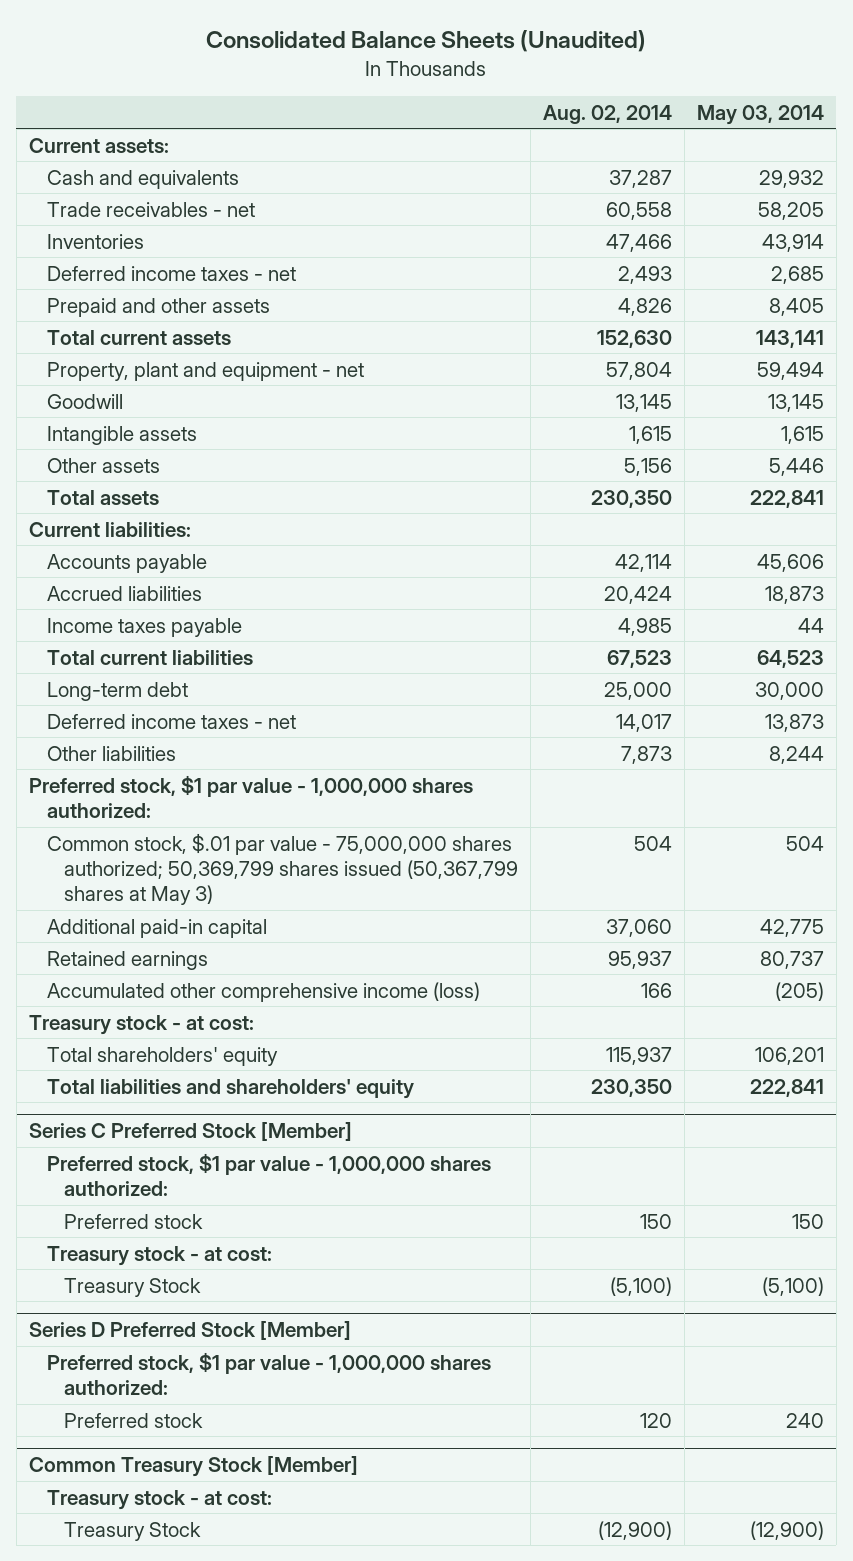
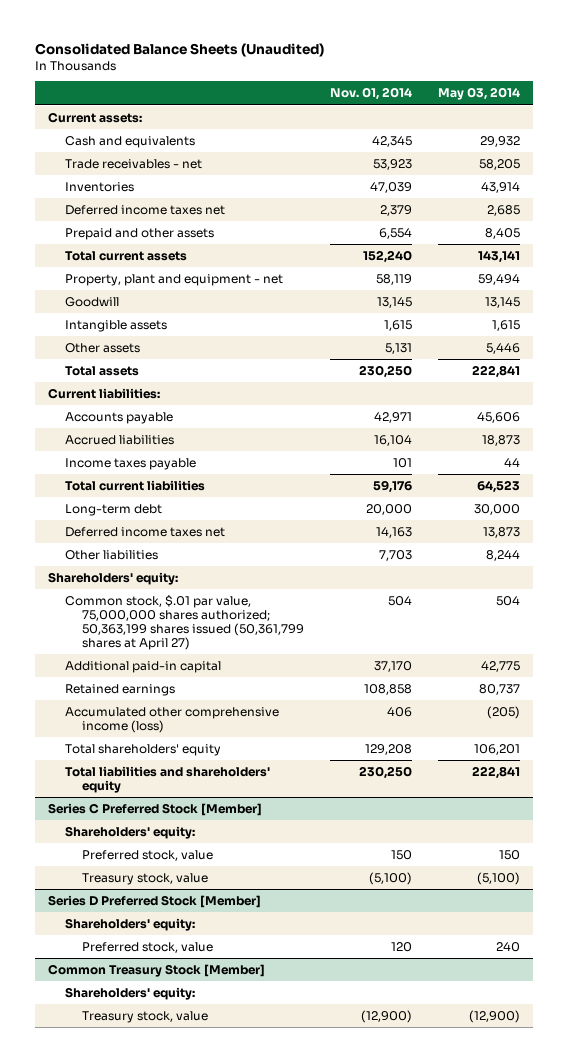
[543,104,673,124] Aug. 02, 2014 -> none
none -> [330,87,413,101] Nov. 01, 2014
[46,265,296,281] Deferred income taxes - net -> [65,204,226,215] Deferred income taxes net
[46,713,296,729] Deferred income taxes - net -> [65,526,226,537] Deferred income taxes net
[28,774,473,818] Preferred stock, $1 par value - 1,000,000 shares authorized: -> none
none -> [48,571,179,585] Shareholders' equity:
[46,832,519,906] Common stock, $.01 par value - 75,000,000 shares authorized; 50,369,799 shares issued (50,367,799 shares at May 3) -> [65,594,305,651] Common stock, $.01 par value, 75,000,000 shares authorized; 50,363,199 shares issued (50,361,799 shares at April 27)
[28,1014,254,1035] Treasury stock - at cost: -> none
[46,1152,491,1196] Preferred stock, $1 par value - 1,000,000 shares authorized: -> none
[46,1245,272,1266] Treasury stock - at cost: -> none
none -> [65,825,196,839] Shareholders' equity:
[64,1213,204,1229] Preferred stock -> [82,849,214,861] Preferred stock, value
[64,1277,202,1297] Treasury Stock -> [82,872,209,885] Treasury stock, value
[46,1351,491,1395] Preferred stock, $1 par value - 1,000,000 shares authorized: -> none
none -> [65,917,196,931] Shareholders' equity:
[64,1412,204,1428] Preferred stock -> [82,941,214,953] Preferred stock, value
[46,1489,272,1510] Treasury stock - at cost: -> none
none -> [65,986,196,1000] Shareholders' equity:
[64,1521,202,1541] Treasury Stock -> [82,1010,209,1023] Treasury stock, value

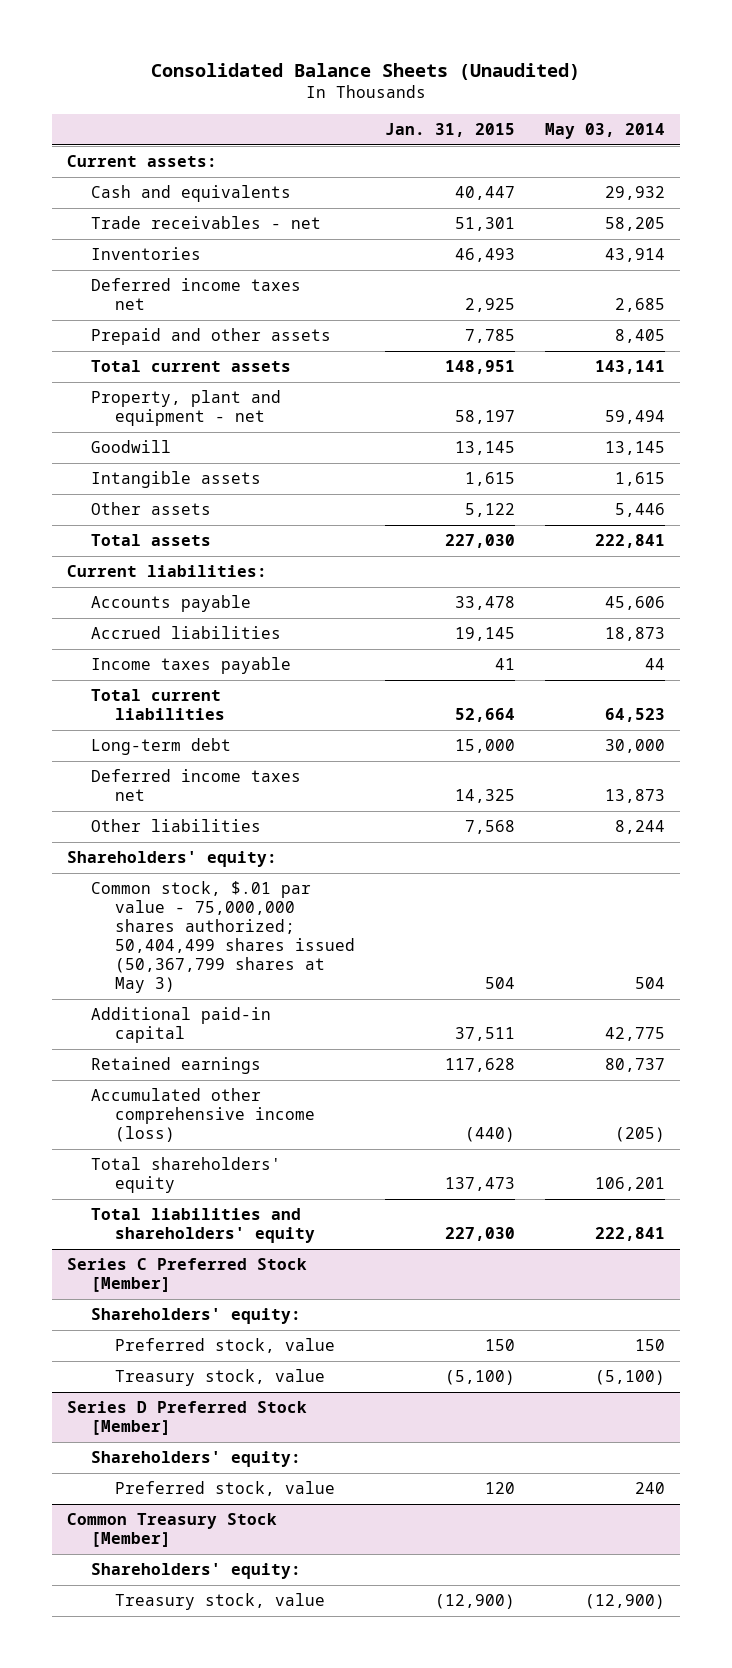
[330,87,413,101] Nov. 01, 2014 -> none
none -> [385,123,516,138] Jan. 31, 2015
[65,594,305,651] Common stock, $.01 par value, 75,000,000 shares authorized; 50,363,199 shares issued (50,361,799 shares at April 27) -> [91,881,356,994] Common stock, $.01 par value - 75,000,000 shares authorized; 50,404,499 shares issued (50,367,799 shares at May 3)

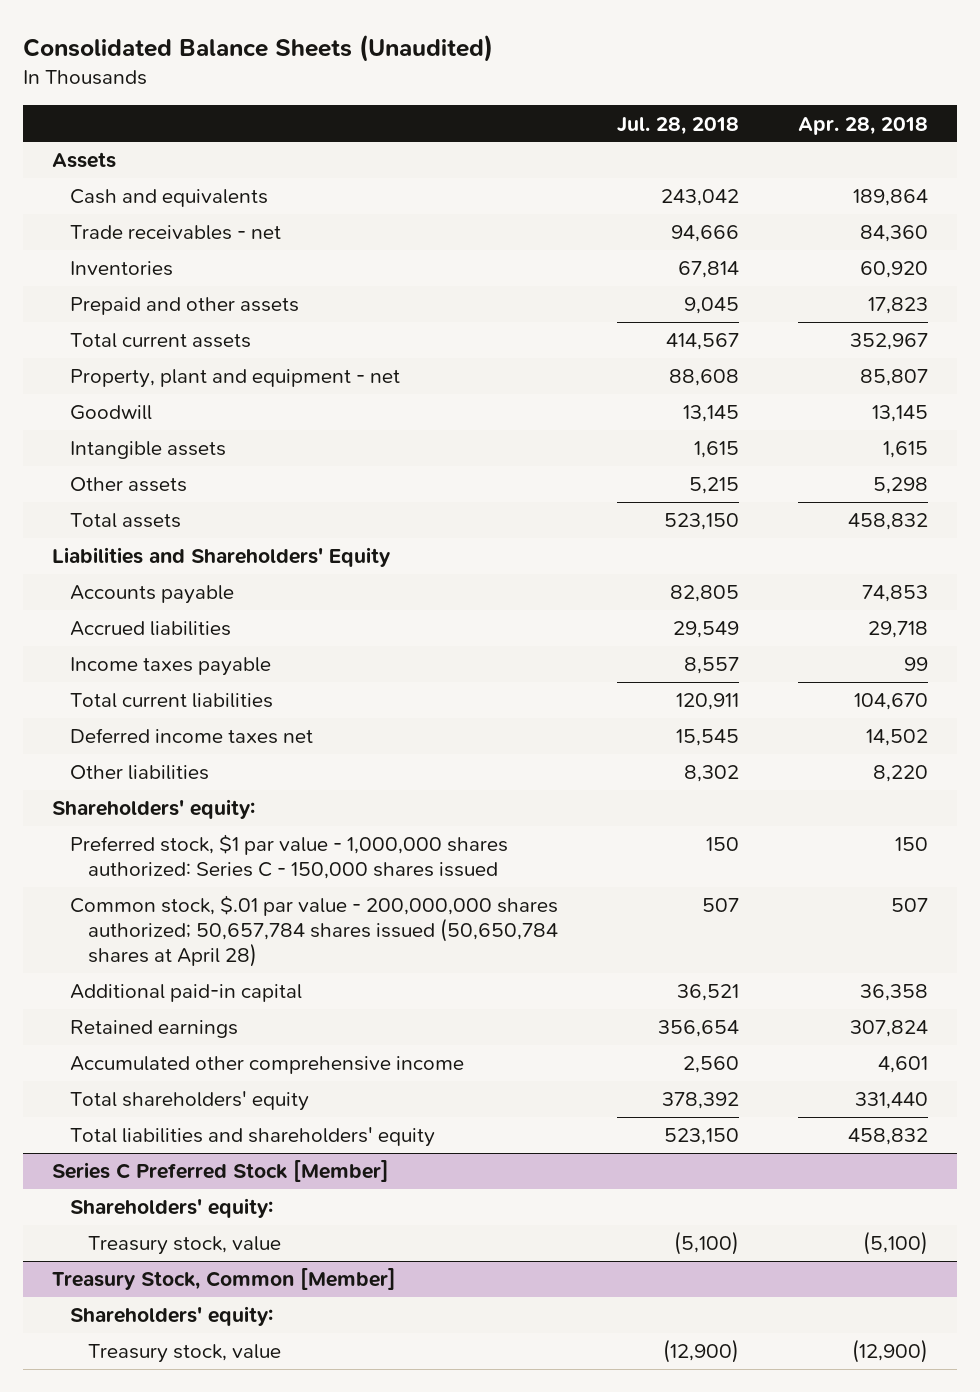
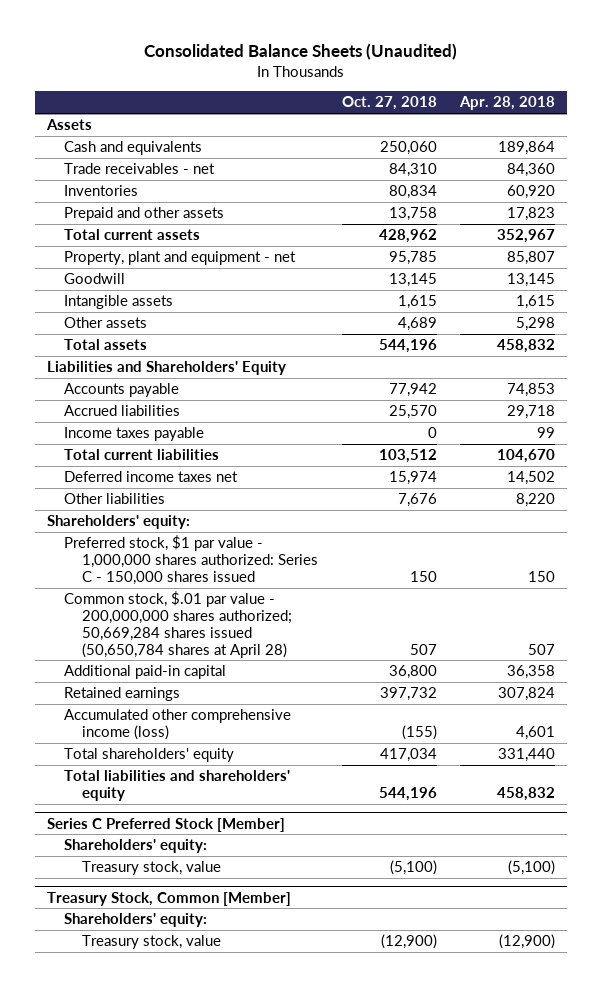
[616,116,739,135] Jul. 28, 2018 -> none
none -> [341,96,437,111] Oct. 27, 2018
[70,895,559,968] Common stock, $.01 par value - 200,000,000 shares authorized; 50,657,784 shares issued (50,650,784 shares at April 28) -> [64,591,293,658] Common stock, $.01 par value - 200,000,000 shares authorized; 50,669,284 shares issued (50,650,784 shares at April 28)
[70,1056,465,1075] Accumulated other comprehensive income -> [64,709,292,740] Accumulated other comprehensive income (loss)

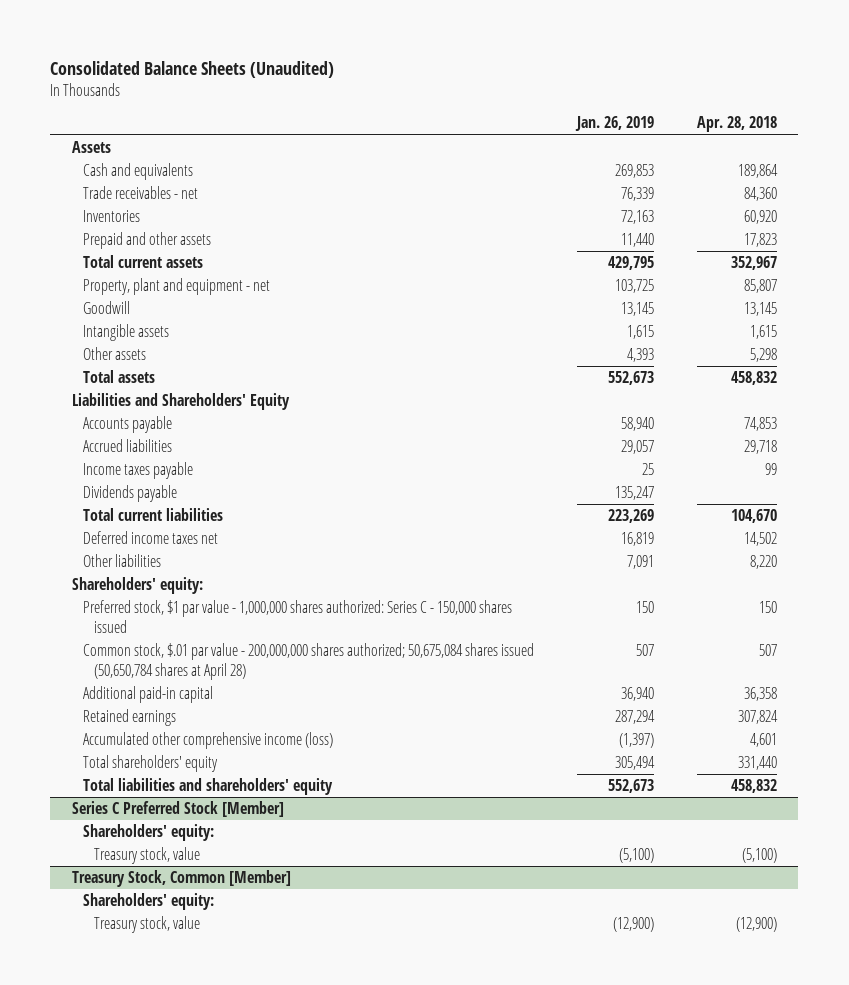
[341,96,437,111] Oct. 27, 2018 -> none
none -> [574,116,654,132] Jan. 26, 2019
none -> [83,485,178,503] Dividends payable
[64,591,293,658] Common stock, $.01 par value - 200,000,000 shares authorized; 50,669,284 shares issued (50,650,784 shares at April 28) -> [83,643,535,680] Common stock, $.01 par value - 200,000,000 shares authorized; 50,675,084 shares issued (50,650,784 shares at April 28)

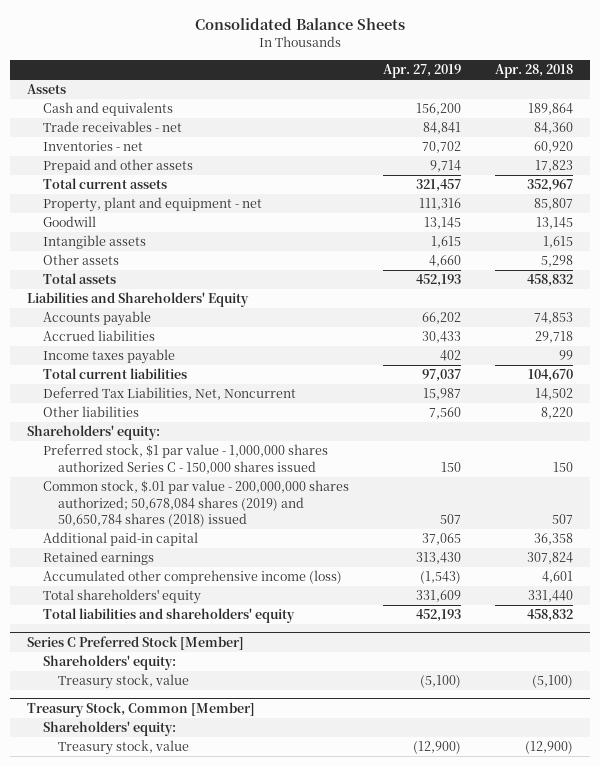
[50,60,335,78] Consolidated Balance Sheets (Unaudited) -> [195,17,406,30] Consolidated Balance Sheets
[574,116,654,132] Jan. 26, 2019 -> none
none -> [382,63,461,78] Apr. 27, 2019
[83,210,141,223] Inventories -> [42,141,143,152] Inventories - net
[83,485,178,503] Dividends payable -> none
[83,531,219,545] Deferred income taxes net -> [42,387,296,401] Deferred Tax Liabilities, Net, Noncurrent
[83,600,513,633] Preferred stock, $1 par value - 1,000,000 shares authorized: Series C - 150,000 shares issued -> [42,444,328,474] Preferred stock, $1 par value - 1,000,000 shares authorized Series C - 150,000 shares issued
[83,643,535,680] Common stock, $.01 par value - 200,000,000 shares authorized; 50,675,084 shares issued (50,650,784 shares at April 28) -> [42,480,349,528] Common stock, $.01 par value - 200,000,000 shares authorized; 50,678,084 shares (2019) and 50,650,784 shares (2018) issued

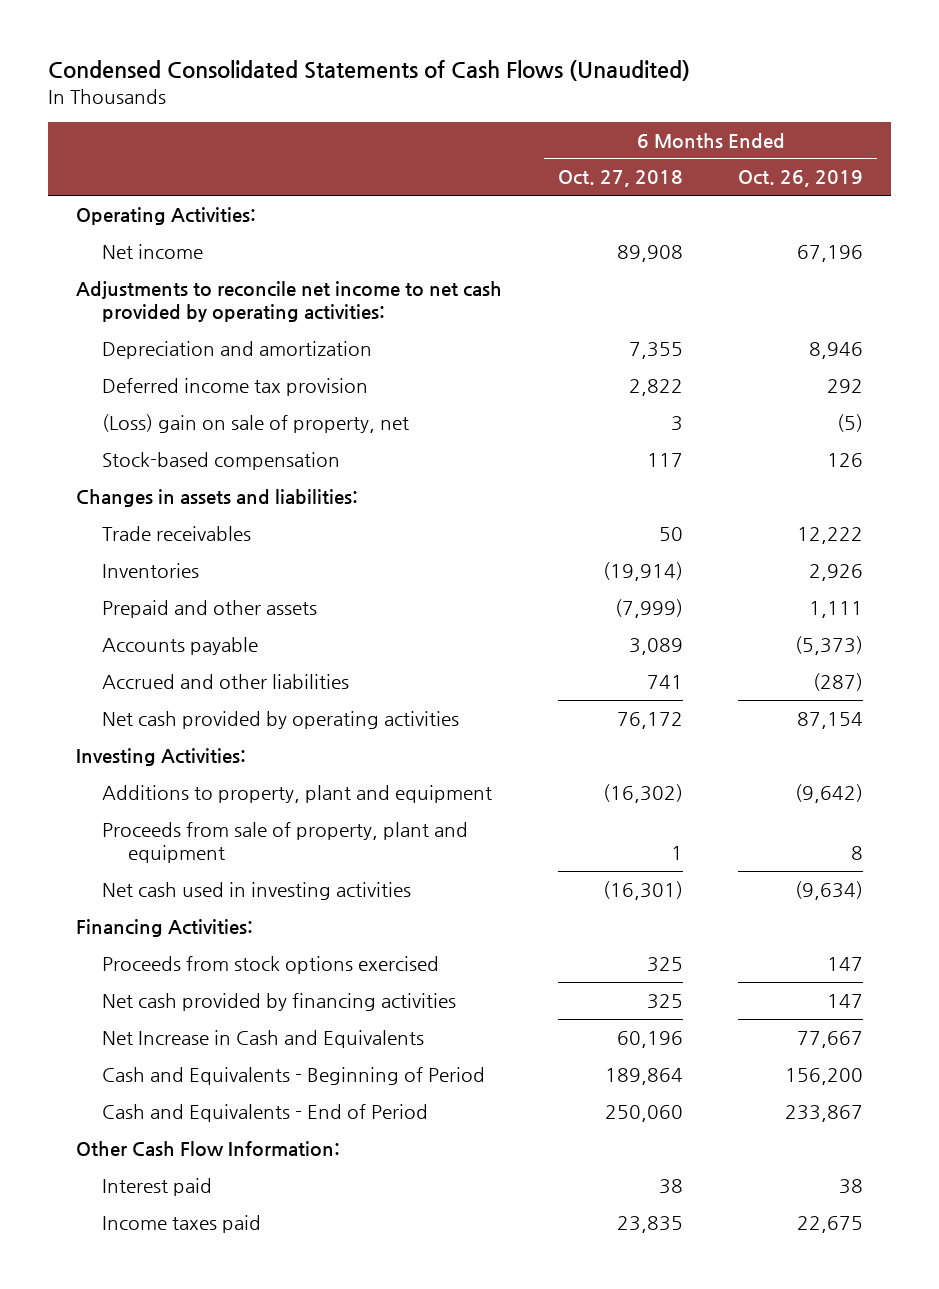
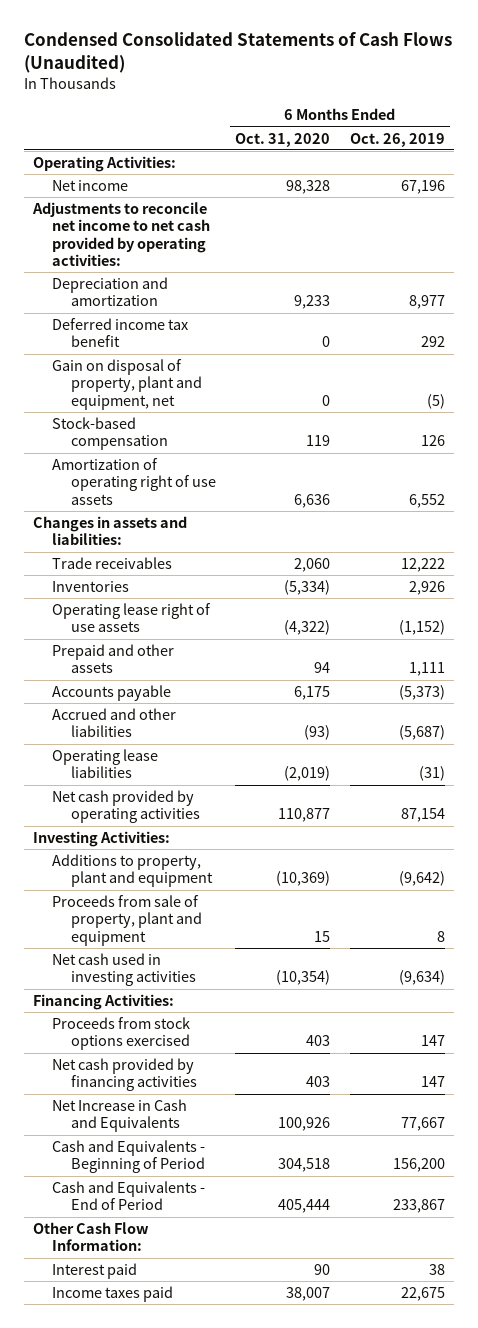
[557,170,683,188] Oct. 27, 2018 -> none
none -> [235,132,331,147] Oct. 31, 2020
[809,342,864,360] 8,946 -> [408,295,445,310] 8,977
[102,378,369,397] Deferred income tax provision -> [52,317,189,348] Deferred income tax benefit
[102,414,410,434] (Loss) gain on sale of property, net -> [52,358,202,410] Gain on disposal of property, plant and equipment, net
none -> [52,457,216,505] Amortization of operating right of use assets
none -> [52,602,212,633] Operating lease right of use assets
[813,673,864,692] (287) -> [398,725,445,741] (5,687)
none -> [52,748,159,779] Operating lease liabilities

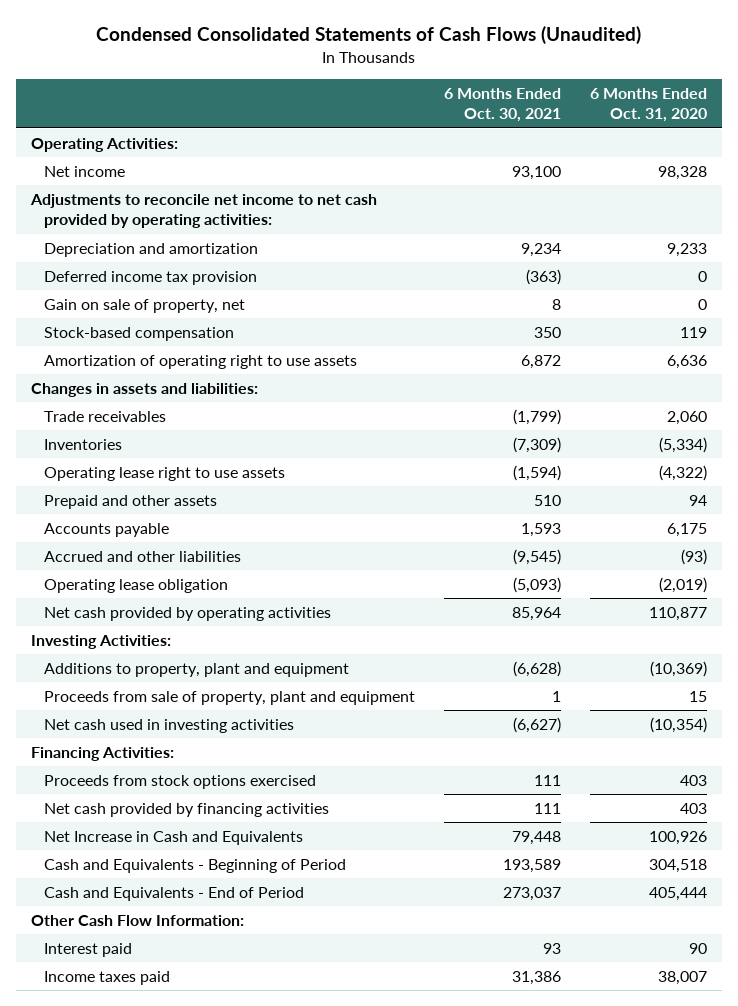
[349,132,445,147] Oct. 26, 2019 -> none
none -> [444,87,562,123] 6 Months Ended Oct. 30, 2021
[52,317,189,348] Deferred income tax benefit -> [44,270,258,285] Deferred income tax provision
[52,358,202,410] Gain on disposal of property, plant and equipment, net -> [44,298,246,313] Gain on sale of property, net
[52,457,216,505] Amortization of operating right of use assets -> [44,354,358,369] Amortization of operating right to use assets
[52,602,212,633] Operating lease right of use assets -> [44,466,286,481] Operating lease right to use assets
[52,748,159,779] Operating lease liabilities -> [44,578,229,593] Operating lease obligation

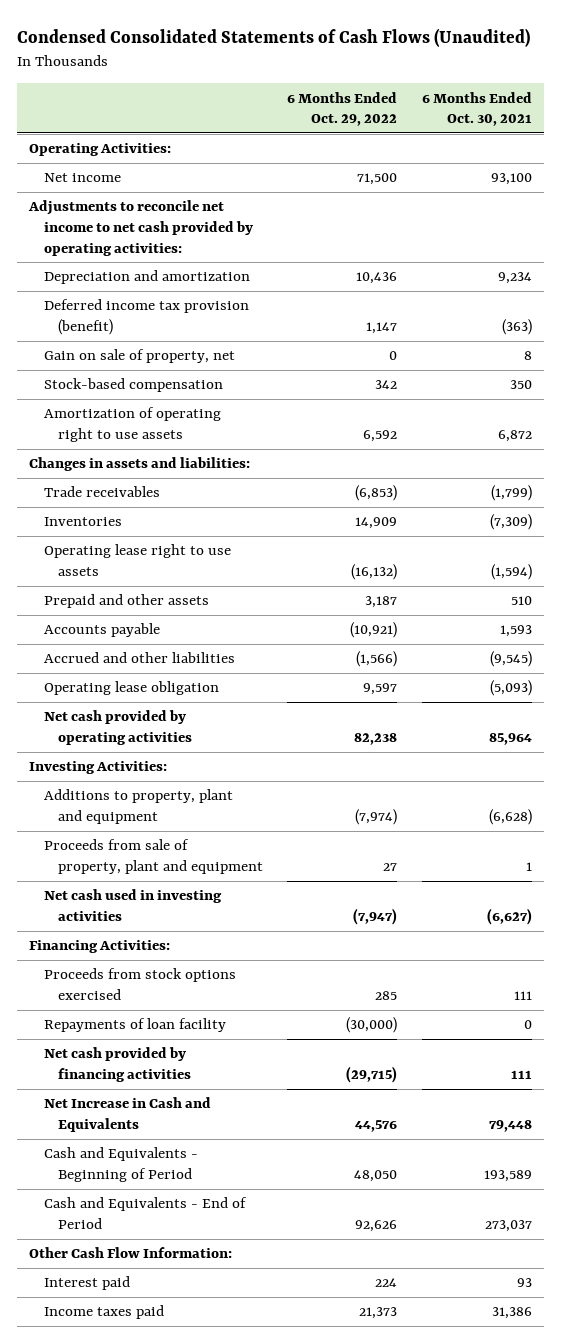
[590,87,708,123] 6 Months Ended Oct. 31, 2020 -> none
none -> [287,91,398,127] 6 Months Ended Oct. 29, 2022
[44,270,258,285] Deferred income tax provision -> [43,299,249,336] Deferred income tax provision (benefit)
none -> [43,1018,226,1033] Repayments of loan facility

